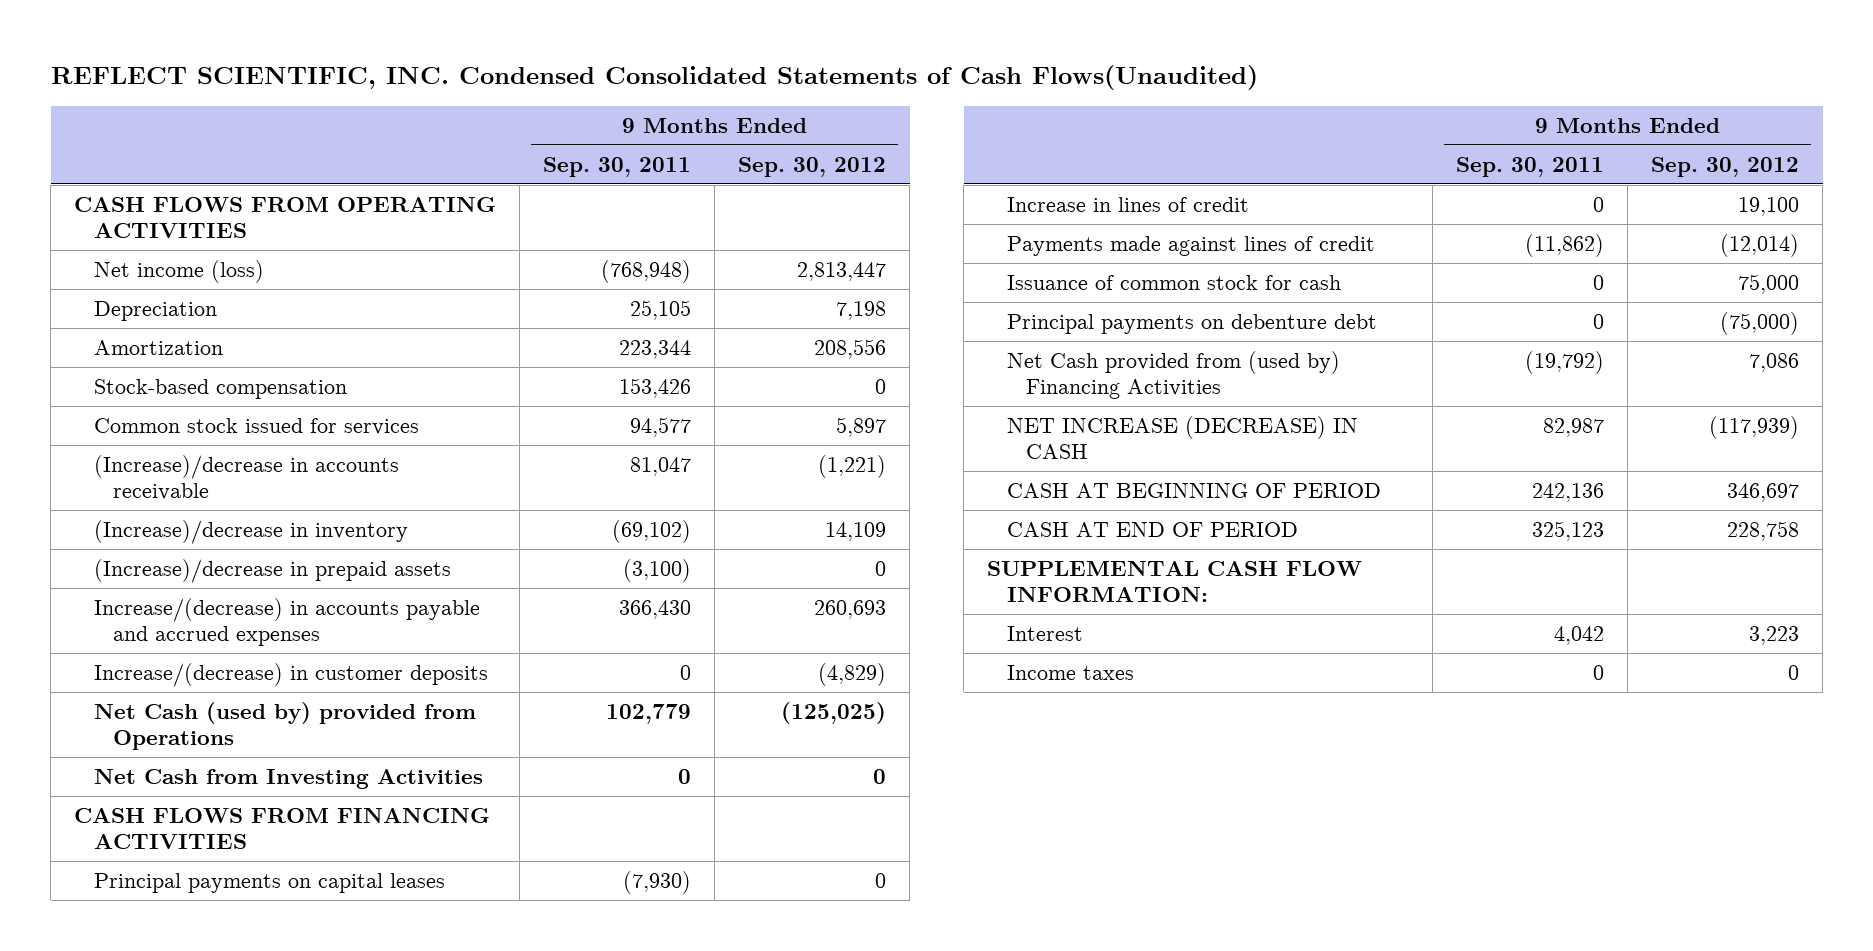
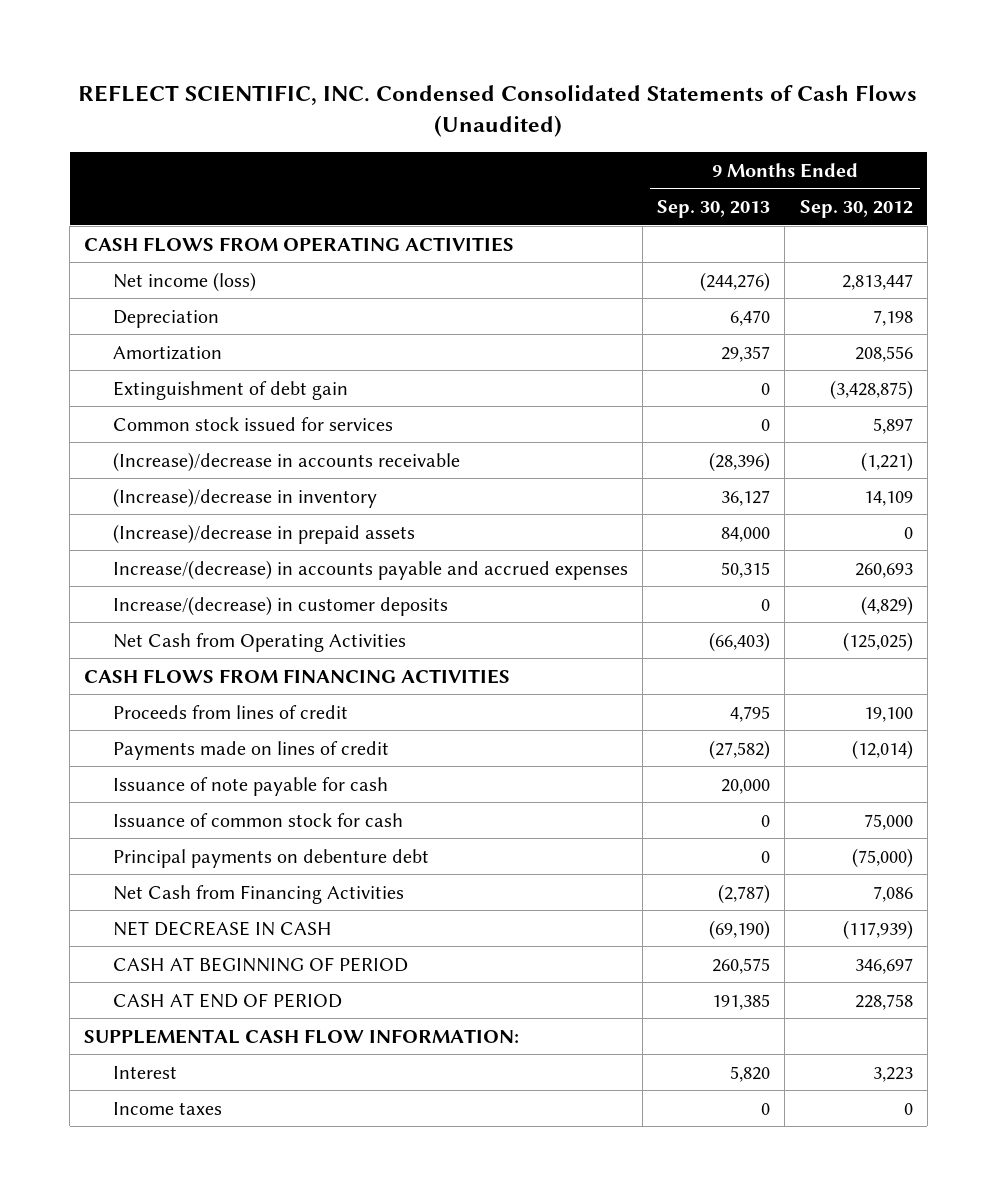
[50,65,1258,91] REFLECT SCIENTIFIC, INC. Condensed Consolidated Statements of Cash Flows(Unaudited) -> [78,84,918,137] REFLECT SCIENTIFIC, INC. Condensed Consolidated Statements of Cash Flows (Unaudited)
[543,156,692,177] Sep. 30, 2011 -> none
none -> [657,200,771,219] Sep. 30, 2013
[93,378,347,399] Stock-based compensation -> none
none -> [112,380,348,400] Extinguishment of debt gain
[93,701,476,750] Net Cash (used by) provided from Operations -> none
[93,768,483,789] Net Cash from Investing Activities -> [112,632,406,652] Net Cash from Operating Activities
[873,768,887,784] 0 -> [842,631,913,652] (125,025)
[93,872,445,893] Principal payments on capital leases -> none
[1006,196,1249,212] Increase in lines of credit -> [112,704,348,719] Proceeds from lines of credit
[1006,235,1375,256] Payments made against lines of credit -> [112,740,389,760] Payments made on lines of credit
none -> [112,776,388,796] Issuance of note payable for cash
[1006,350,1340,399] Net Cash provided from (used by) Financing Activities -> [112,884,404,904] Net Cash from Financing Activities
[1006,415,1358,459] NET INCREASE (DECREASE) IN CASH -> [112,920,332,936] NET DECREASE IN CASH

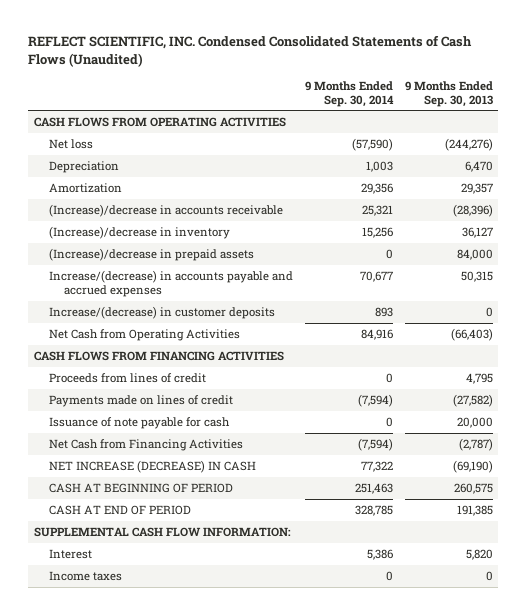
[799,200,913,219] Sep. 30, 2012 -> none
none -> [304,80,394,107] 9 Months Ended Sep. 30, 2014
[112,271,256,292] Net income (loss) -> [48,138,93,149] Net loss
[112,380,348,400] Extinguishment of debt gain -> none
[112,416,393,431] Common stock issued for services -> none
[112,812,403,827] Issuance of common stock for cash -> none
[112,848,429,868] Principal payments on debenture debt -> none
[112,920,332,936] NET DECREASE IN CASH -> [48,459,256,473] NET INCREASE (DECREASE) IN CASH

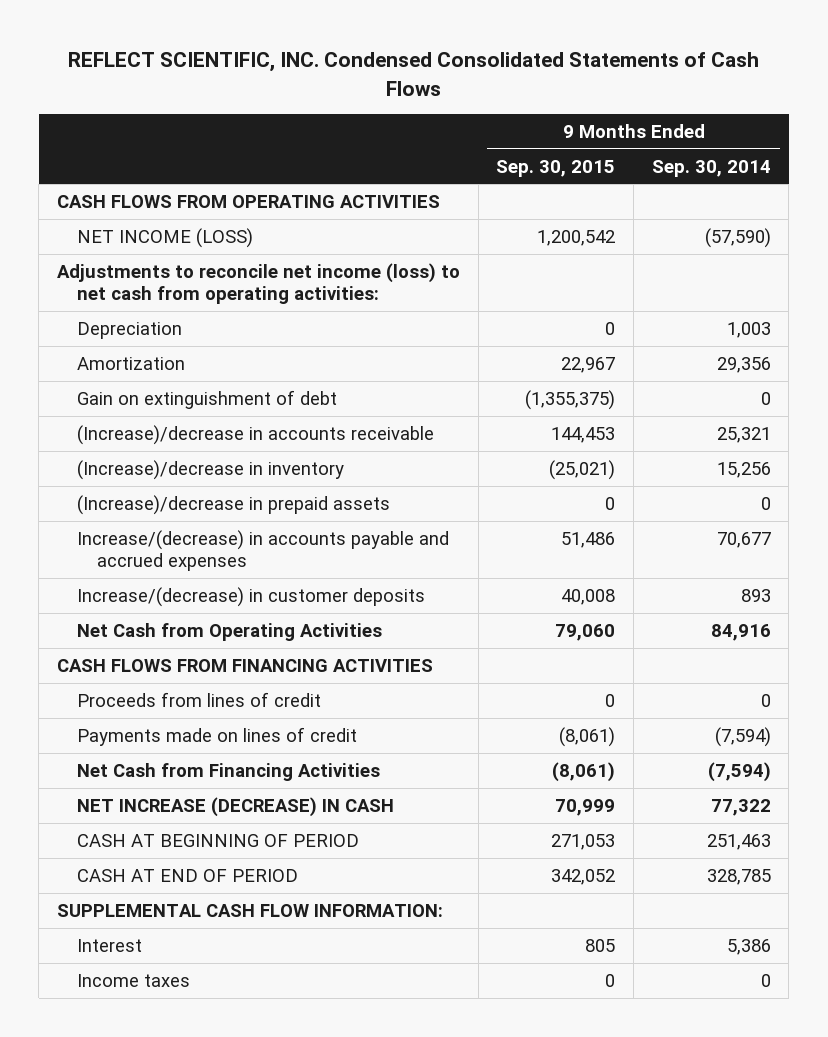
[28,34,473,67] REFLECT SCIENTIFIC, INC. Condensed Consolidated Statements of Cash Flows (Unaudited) -> [67,52,759,96] REFLECT SCIENTIFIC, INC. Condensed Consolidated Statements of Cash Flows
[404,80,493,107] 9 Months Ended Sep. 30, 2013 -> none
none -> [496,159,616,177] Sep. 30, 2015
[48,138,93,149] Net loss -> [77,227,254,248] NET INCOME (LOSS)
none -> [57,262,461,305] Adjustments to reconcile net income (loss) to net cash from operating activities:
none -> [77,389,338,409] Gain on extinguishment of debt
[48,416,230,429] Issuance of note payable for cash -> none

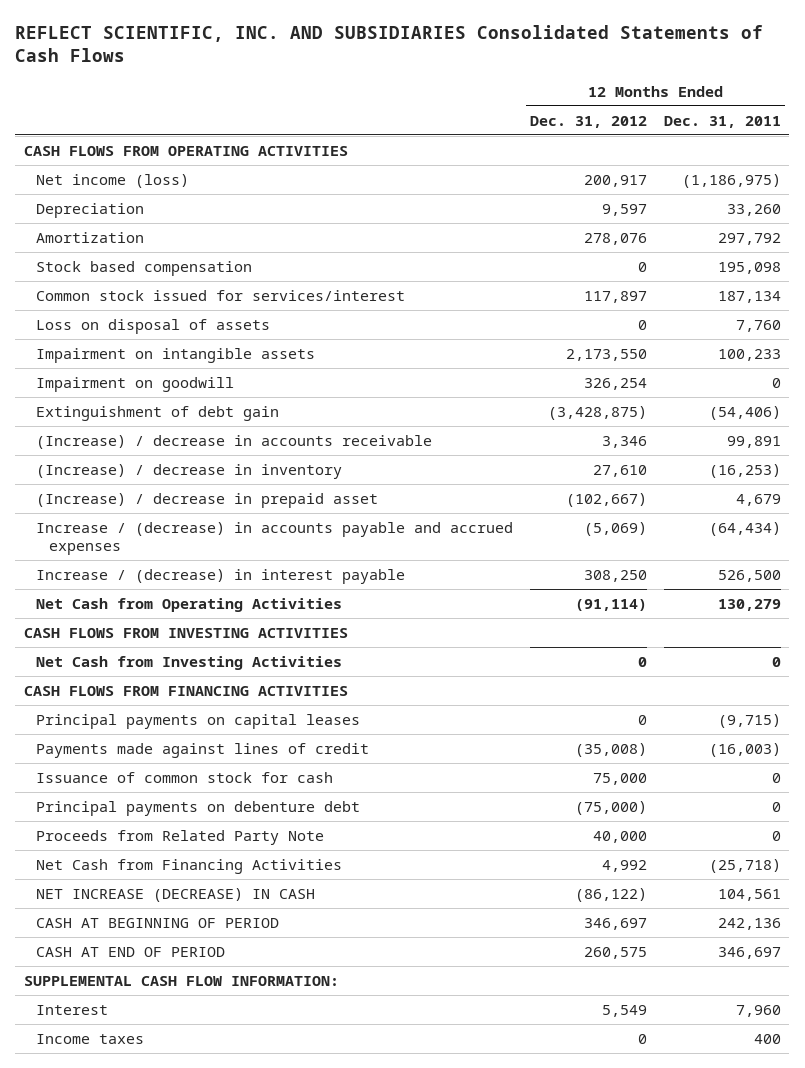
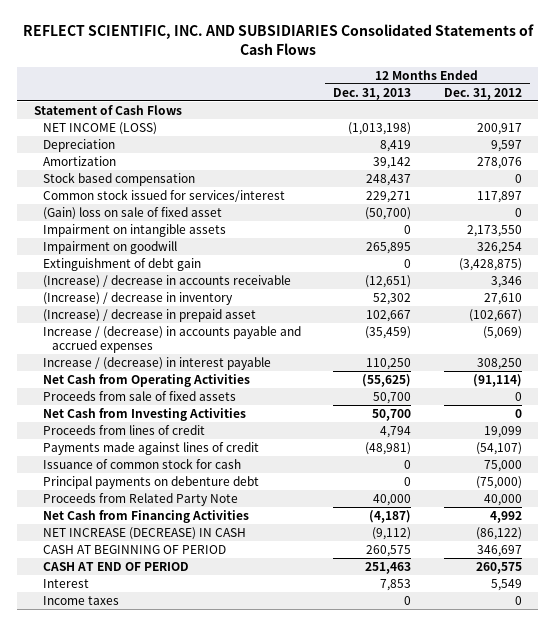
[663,115,781,128] Dec. 31, 2011 -> none
none -> [333,87,412,100] Dec. 31, 2013
[23,145,348,156] CASH FLOWS FROM OPERATING ACTIVITIES -> none
none -> [33,104,182,115] Statement of Cash Flows
[36,173,190,188] Net income (loss) -> [42,121,157,135] NET INCOME (LOSS)
[36,318,271,334] Loss on disposal of assets -> [42,206,222,220] (Gain) loss on sale of fixed asset
[23,627,348,638] CASH FLOWS FROM INVESTING ACTIVITIES -> none
none -> [42,390,236,401] Proceeds from sale of fixed assets
[23,685,348,696] CASH FLOWS FROM FINANCING ACTIVITIES -> none
[36,713,361,729] Principal payments on capital leases -> none
none -> [42,424,205,435] Proceeds from lines of credit
[575,742,648,757] (35,008) -> [475,441,522,455] (54,107)
[23,975,339,986] SUPPLEMENTAL CASH FLOW INFORMATION: -> none

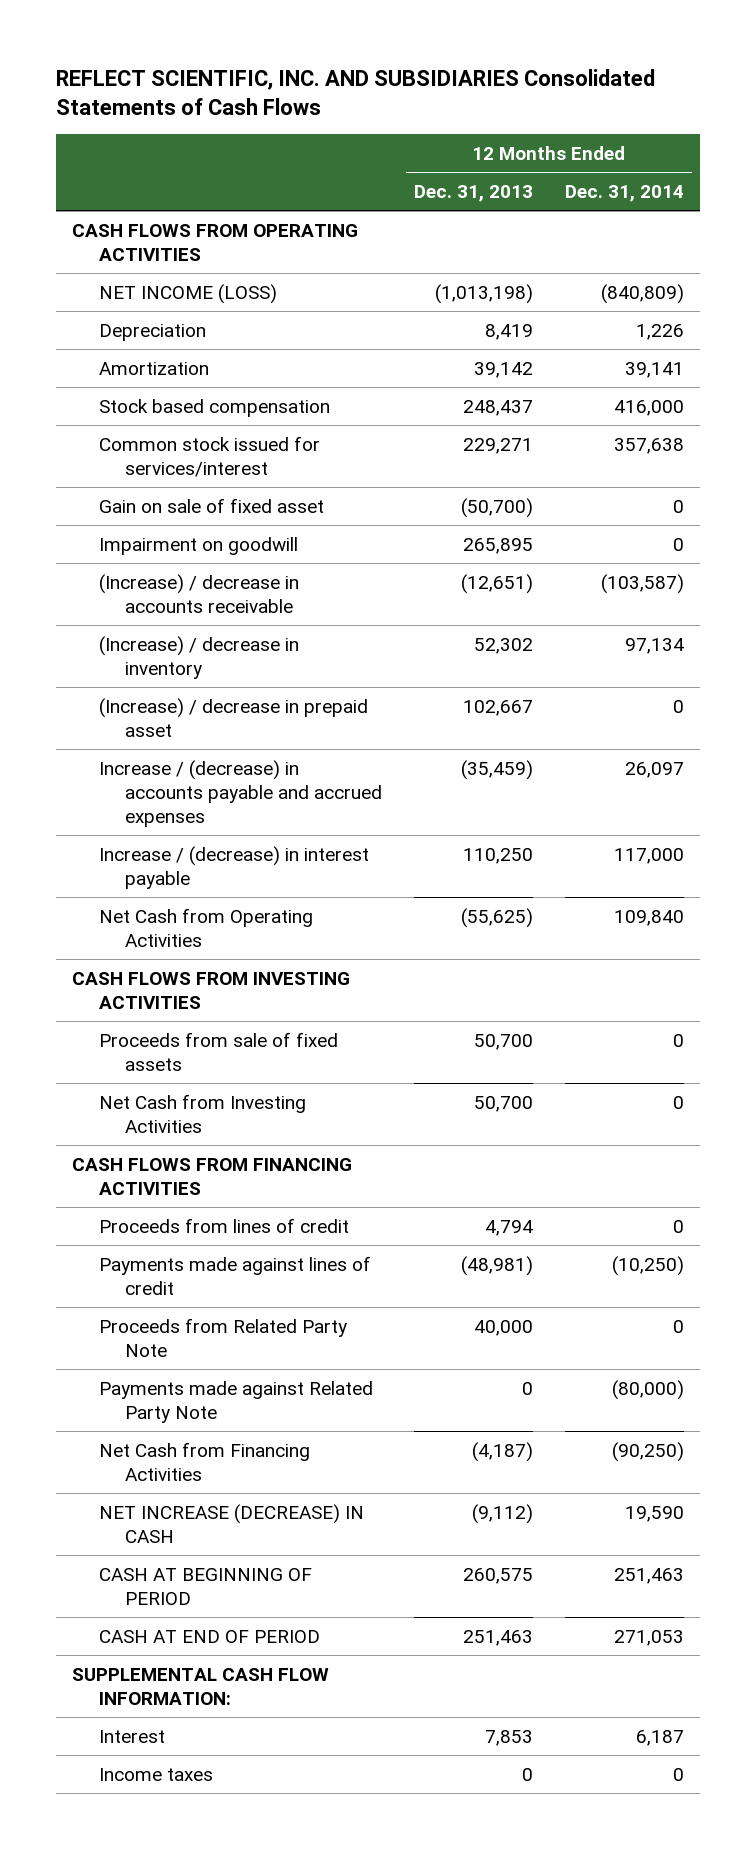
[443,87,522,100] Dec. 31, 2012 -> none
none -> [564,184,684,202] Dec. 31, 2014
[33,104,182,115] Statement of Cash Flows -> none
none -> [72,223,359,261] CASH FLOWS FROM OPERATING ACTIVITIES
[42,223,226,237] Impairment on intangible assets -> none
[42,206,222,220] (Gain) loss on sale of fixed asset -> [98,497,324,513] Gain on sale of fixed asset
[42,257,201,271] Extinguishment of debt gain -> none
none -> [72,971,351,1009] CASH FLOWS FROM INVESTING ACTIVITIES
none -> [72,1157,353,1195] CASH FLOWS FROM FINANCING ACTIVITIES
[42,457,241,469] Issuance of common stock for cash -> none
[42,475,259,489] Principal payments on debenture debt -> none
none -> [98,1380,373,1423] Payments made against Related Party Note
none -> [72,1667,330,1705] SUPPLEMENTAL CASH FLOW INFORMATION:

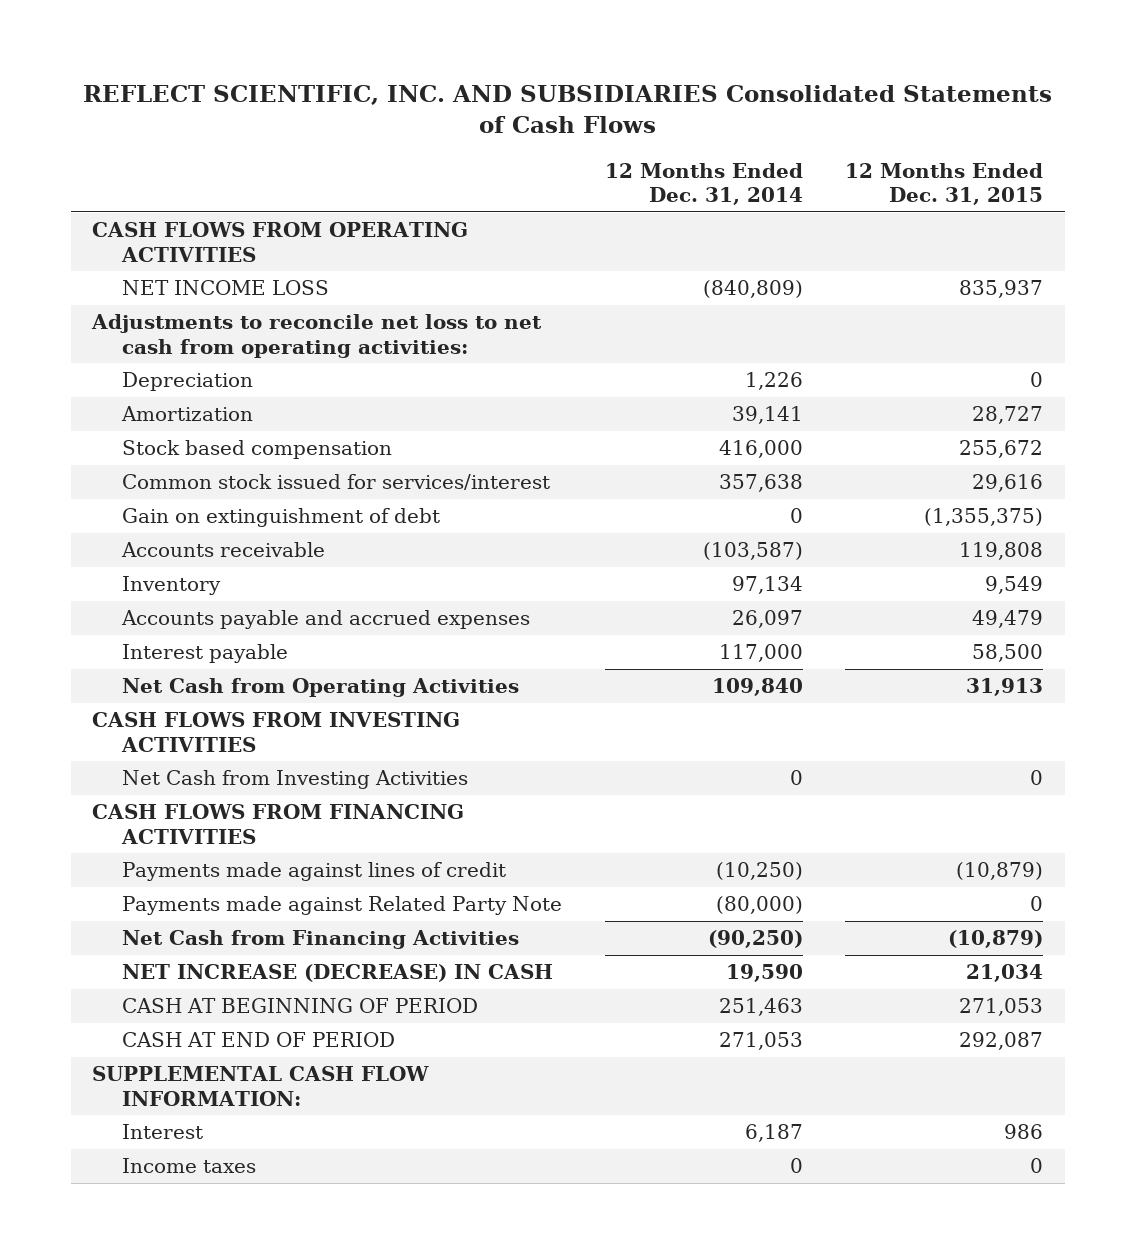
[414,184,534,202] Dec. 31, 2013 -> none
none -> [845,162,1044,206] 12 Months Ended Dec. 31, 2015
[98,283,277,304] NET INCOME (LOSS) -> [121,280,329,296] NET INCOME LOSS
none -> [90,314,542,358] Adjustments to reconcile net loss to net cash from operating activities:
[98,497,324,513] Gain on sale of fixed asset -> none
[98,536,298,555] Impairment on goodwill -> none
[98,697,368,737] (Increase) / decrease in prepaid asset -> none
none -> [121,508,440,528] Gain on extinguishment of debt
[98,573,299,613] (Increase) / decrease in accounts receivable -> [120,542,325,558] Accounts receivable
[98,635,299,679] (Increase) / decrease in inventory -> [121,576,221,596] Inventory
[98,759,383,827] Increase / (decrease) in accounts payable and accrued expenses -> [120,610,530,630] Accounts payable and accrued expenses
[98,845,369,889] Increase / (decrease) in interest payable -> [121,644,288,664] Interest payable
[98,1031,338,1071] Proceeds from sale of fixed assets -> none
[98,1217,349,1233] Proceeds from lines of credit -> none
[98,1317,347,1357] Proceeds from Related Party Note -> none

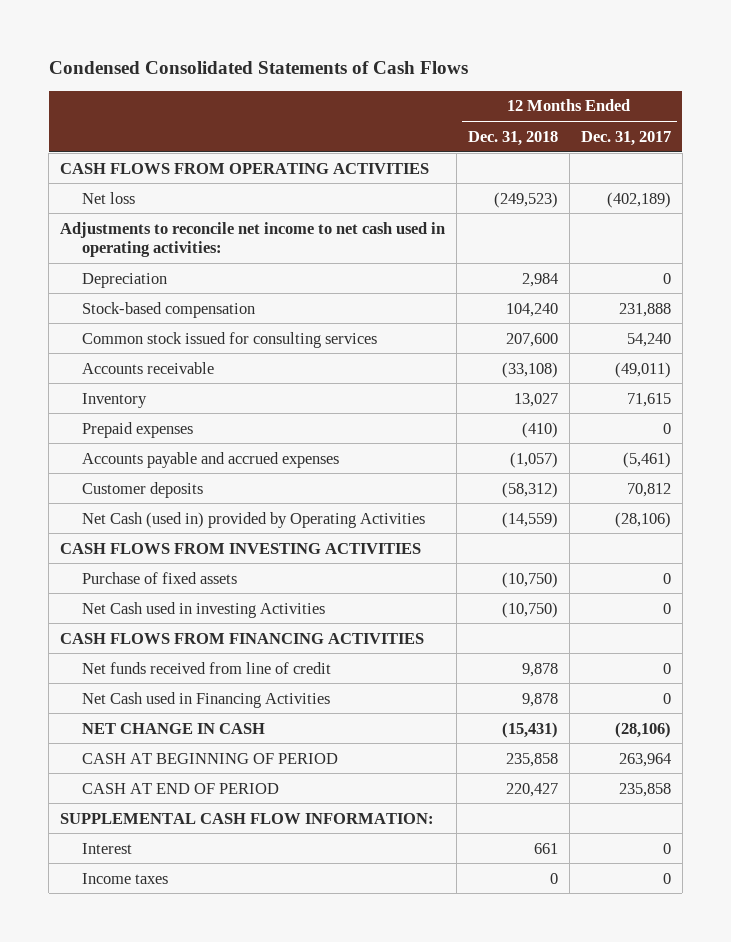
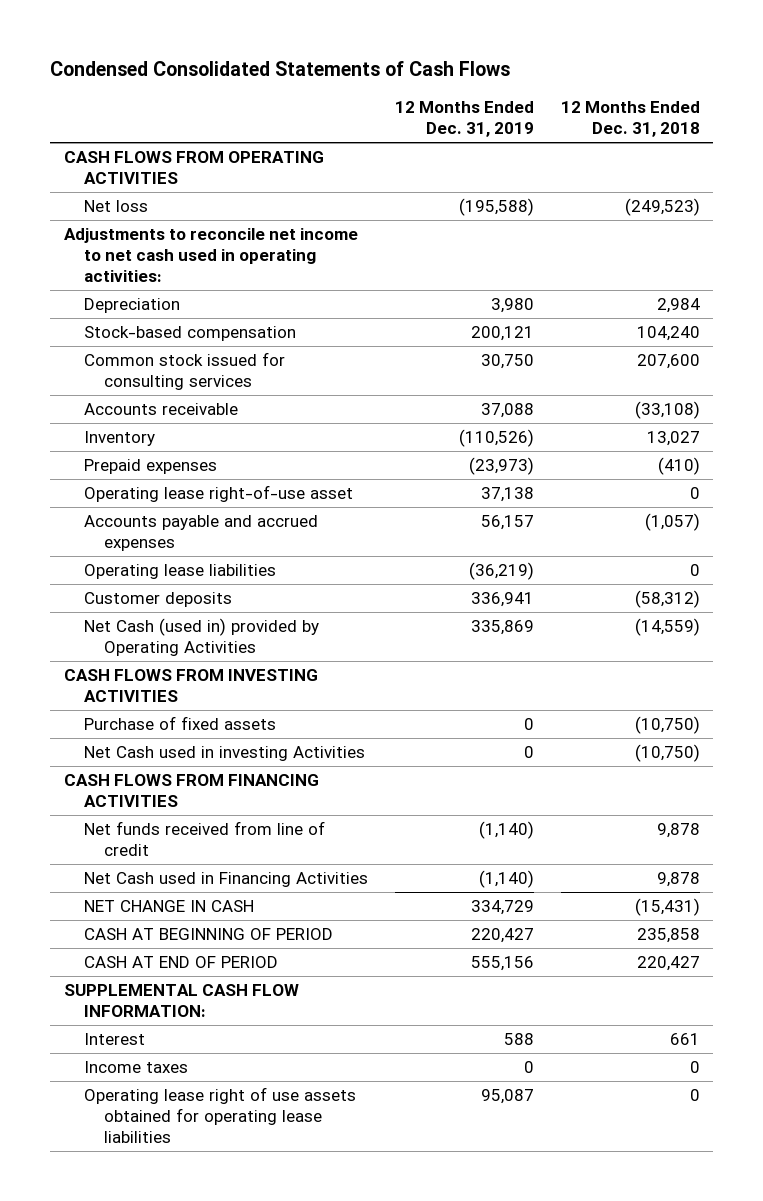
[580,130,671,146] Dec. 31, 2017 -> none
none -> [394,101,534,138] 12 Months Ended Dec. 31, 2019
none -> [83,485,353,503] Operating lease right-of-use asset
none -> [83,564,276,580] Operating lease liabilities
none -> [83,1087,356,1144] Operating lease right of use assets obtained for operating lease liabilities

